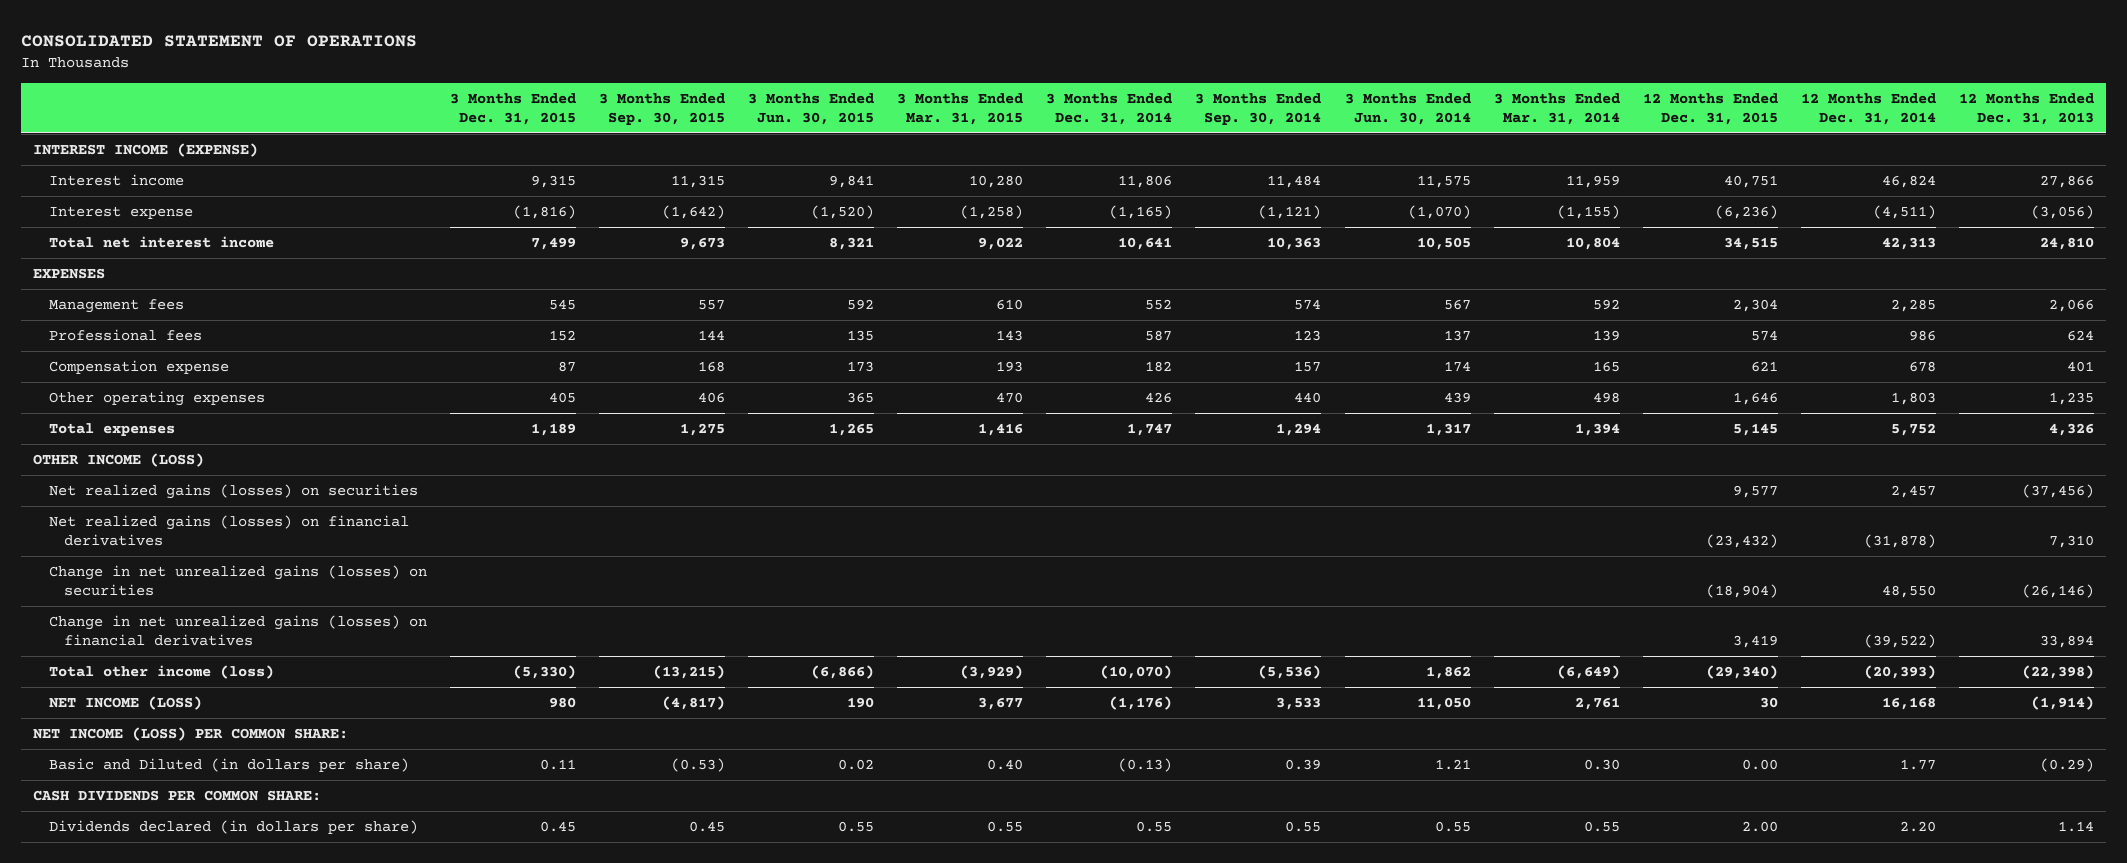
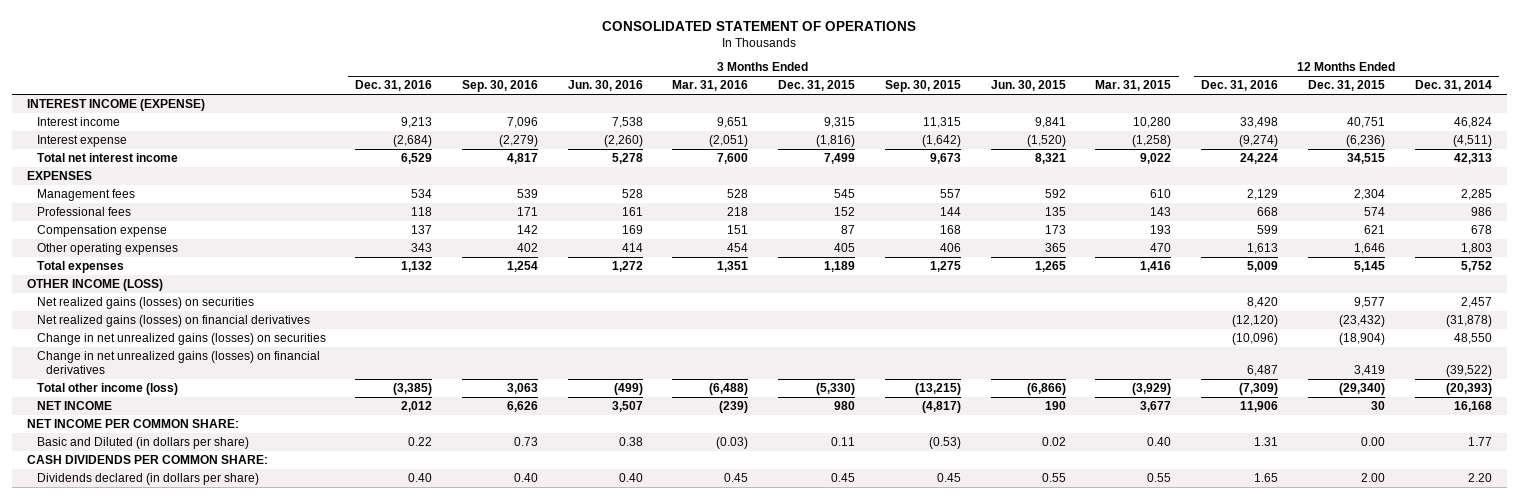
[1046,92,1173,125] 3 Months Ended Dec. 31, 2014 -> none
[1195,92,1322,125] 3 Months Ended Sep. 30, 2014 -> none
[1344,92,1471,125] 3 Months Ended Jun. 30, 2014 -> none
[1493,92,1620,125] 3 Months Ended Mar. 31, 2014 -> none
[1959,92,2095,125] 12 Months Ended Dec. 31, 2013 -> none
none -> [355,80,433,92] Dec. 31, 2016
none -> [461,80,538,93] Sep. 30, 2016
none -> [567,80,643,92] Jun. 30, 2016
none -> [672,80,749,92] Mar. 31, 2016
none -> [1201,80,1279,92] Dec. 31, 2016
[48,696,202,711] NET INCOME (LOSS) -> [36,400,112,410] NET INCOME
[32,727,348,742] NET INCOME (LOSS) PER COMMON SHARE: -> [27,418,240,428] NET INCOME PER COMMON SHARE:

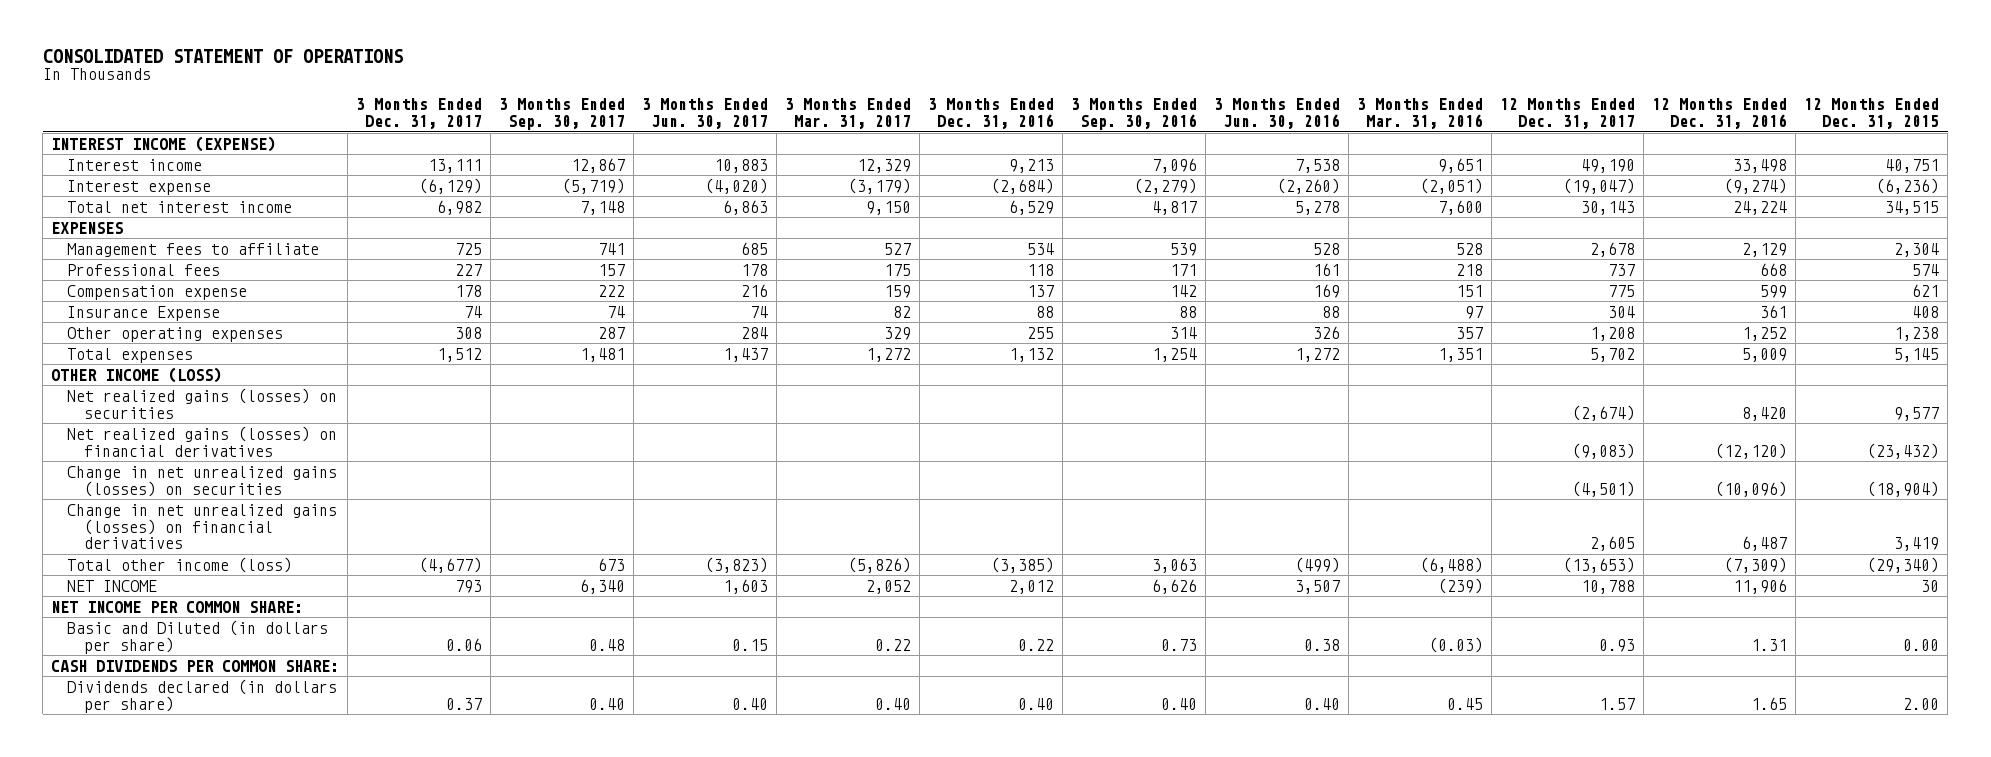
[778,80,856,92] Dec. 31, 2015 -> none
[884,80,961,93] Sep. 30, 2015 -> none
[990,80,1066,92] Jun. 30, 2015 -> none
[1095,80,1172,92] Mar. 31, 2015 -> none
[1414,80,1492,92] Dec. 31, 2014 -> none
none -> [356,98,483,130] 3 Months Ended Dec. 31, 2017
none -> [499,98,626,131] 3 Months Ended Sep. 30, 2017
none -> [642,98,769,130] 3 Months Ended Jun. 30, 2017
none -> [785,98,912,130] 3 Months Ended Mar. 31, 2017
none -> [1500,98,1636,130] 12 Months Ended Dec. 31, 2017
[36,188,135,201] Management fees -> [67,242,320,257] Management fees to affiliate
none -> [67,305,221,321] Insurance Expense
[411,242,433,252] 343 -> [1027,326,1055,339] 255
[516,242,538,252] 402 -> [1170,326,1198,339] 314
[621,242,643,252] 414 -> [1313,325,1341,339] 326
[727,242,749,252] 454 -> [1456,326,1484,339] 357
[1247,242,1279,254] 1,613 -> [1742,326,1788,341] 1,252
[1353,242,1385,254] 1,646 -> [1894,326,1940,341] 1,238

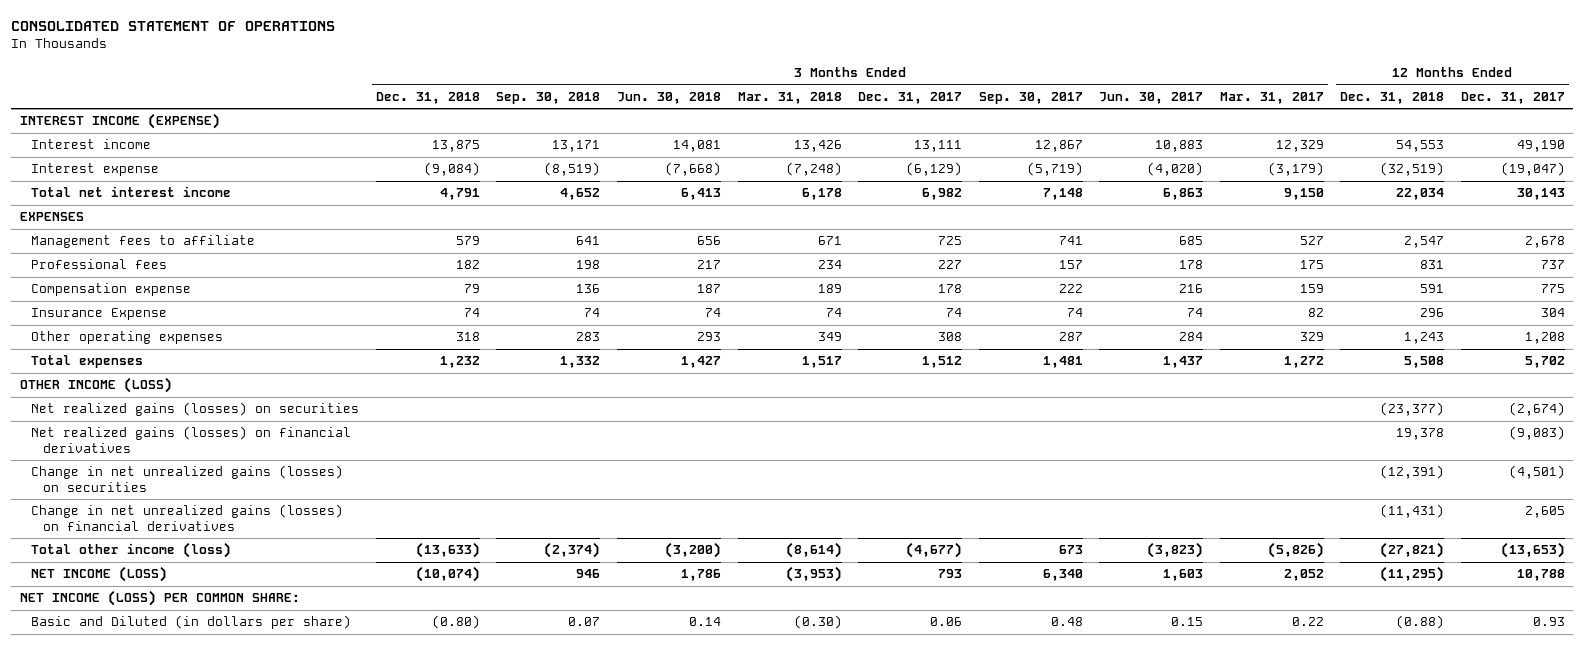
[928,98,1055,130] 3 Months Ended Dec. 31, 2016 -> none
[1071,98,1198,131] 3 Months Ended Sep. 30, 2016 -> none
[1214,98,1341,130] 3 Months Ended Jun. 30, 2016 -> none
[1357,98,1484,130] 3 Months Ended Mar. 31, 2016 -> none
[1652,98,1788,130] 12 Months Ended Dec. 31, 2016 -> none
[1804,98,1940,130] 12 Months Ended Dec. 31, 2015 -> none
none -> [375,91,480,104] Dec. 31, 2018
none -> [496,91,601,104] Sep. 30, 2018
none -> [617,91,722,104] Jun. 30, 2018
none -> [737,91,842,104] Mar. 31, 2018
none -> [1340,91,1445,104] Dec. 31, 2018
[67,579,158,592] NET INCOME -> [31,566,168,583] NET INCOME (LOSS)
[51,600,304,613] NET INCOME PER COMMON SHARE: -> [19,590,300,607] NET INCOME (LOSS) PER COMMON SHARE:
[51,659,340,672] CASH DIVIDENDS PER COMMON SHARE: -> none
[67,678,338,713] Dividends declared (in dollars per share) -> none

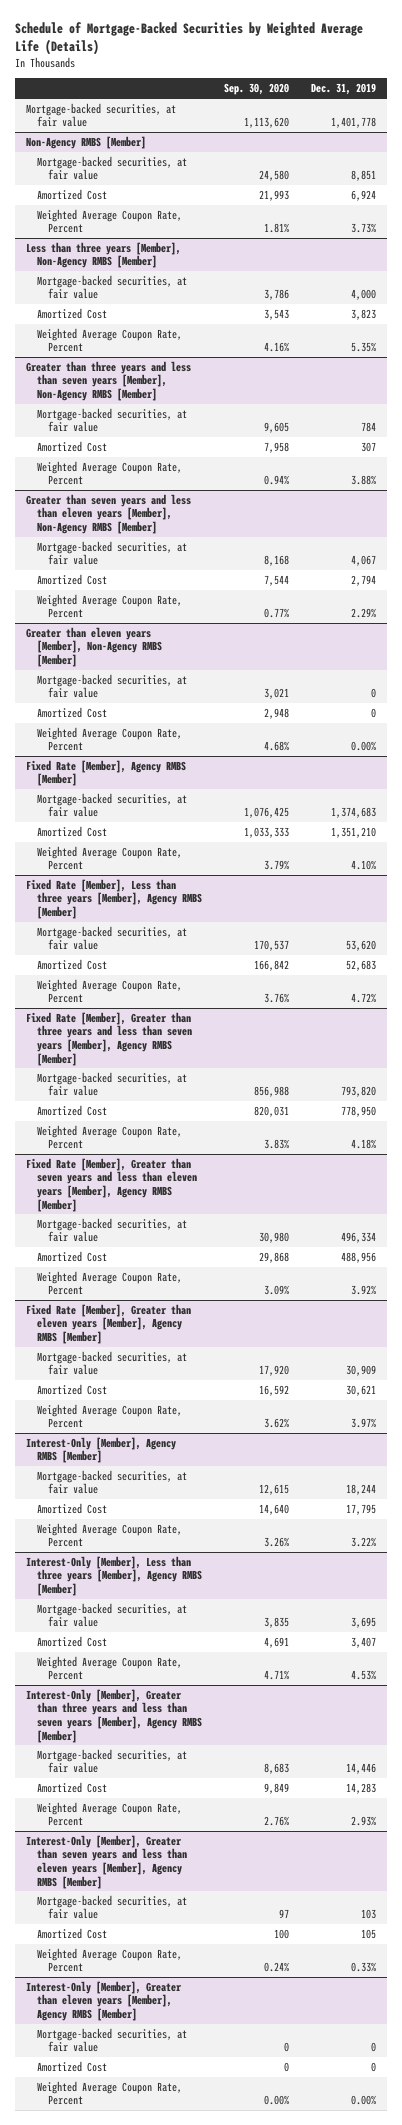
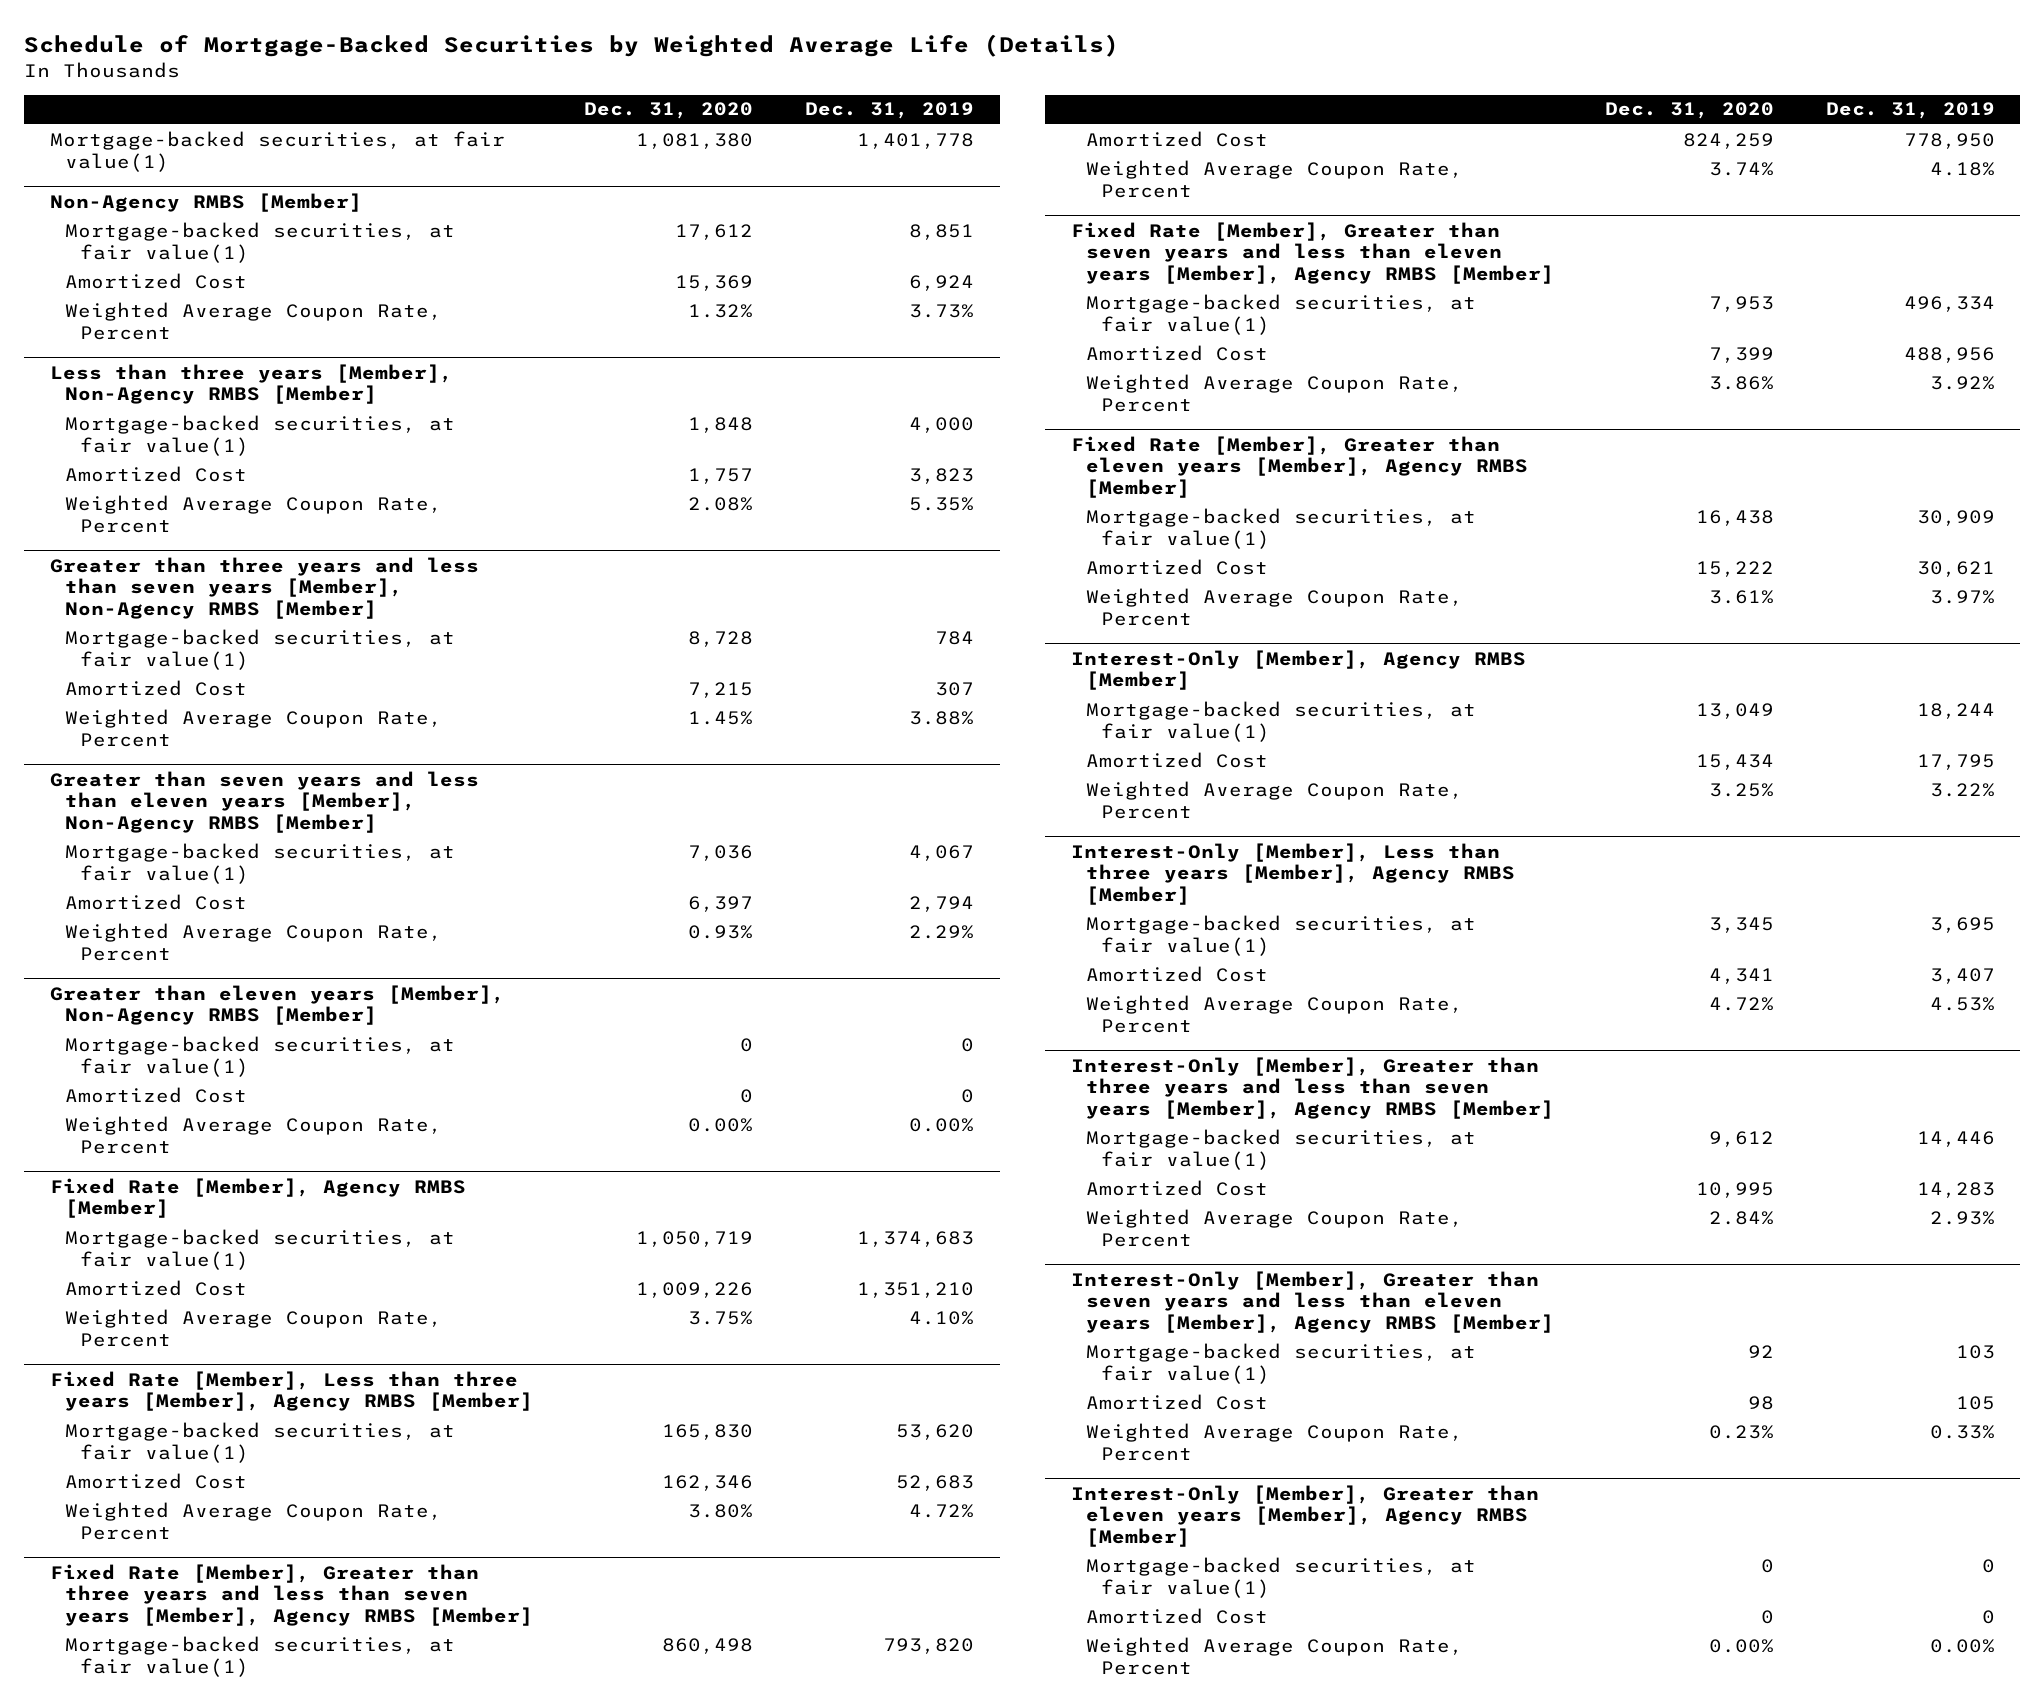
[223,83,289,96] Sep. 30, 2020 -> none
none -> [584,102,754,120] Dec. 31, 2020
[26,102,177,128] Mortgage-backed securities, at fair value -> [49,130,505,172] Mortgage-backed securities, at fair value(1)
[36,155,187,181] Mortgage-backed securities, at fair value -> [65,221,456,263] Mortgage-backed securities, at fair value(1)
[36,274,187,300] Mortgage-backed securities, at fair value -> [65,414,456,456] Mortgage-backed securities, at fair value(1)
[36,407,187,433] Mortgage-backed securities, at fair value -> [65,628,456,670] Mortgage-backed securities, at fair value(1)
[36,540,187,566] Mortgage-backed securities, at fair value -> [65,842,456,884] Mortgage-backed securities, at fair value(1)
[36,673,187,699] Mortgage-backed securities, at fair value -> [65,1035,456,1077] Mortgage-backed securities, at fair value(1)
[36,792,187,818] Mortgage-backed securities, at fair value -> [65,1228,456,1270] Mortgage-backed securities, at fair value(1)
[36,925,187,951] Mortgage-backed securities, at fair value -> [65,1421,456,1463] Mortgage-backed securities, at fair value(1)
[36,1071,187,1097] Mortgage-backed securities, at fair value -> [65,1635,456,1677] Mortgage-backed securities, at fair value(1)
[36,1217,187,1243] Mortgage-backed securities, at fair value -> [1085,293,1476,335] Mortgage-backed securities, at fair value(1)
[36,1350,187,1376] Mortgage-backed securities, at fair value -> [1085,507,1476,549] Mortgage-backed securities, at fair value(1)
[36,1469,187,1495] Mortgage-backed securities, at fair value -> [1085,700,1476,742] Mortgage-backed securities, at fair value(1)
[36,1602,187,1628] Mortgage-backed securities, at fair value -> [1085,914,1476,956] Mortgage-backed securities, at fair value(1)
[36,1748,187,1774] Mortgage-backed securities, at fair value -> [1085,1128,1476,1170] Mortgage-backed securities, at fair value(1)
[36,1894,187,1920] Mortgage-backed securities, at fair value -> [1085,1342,1476,1384] Mortgage-backed securities, at fair value(1)
[36,2027,187,2053] Mortgage-backed securities, at fair value -> [1085,1556,1476,1598] Mortgage-backed securities, at fair value(1)

